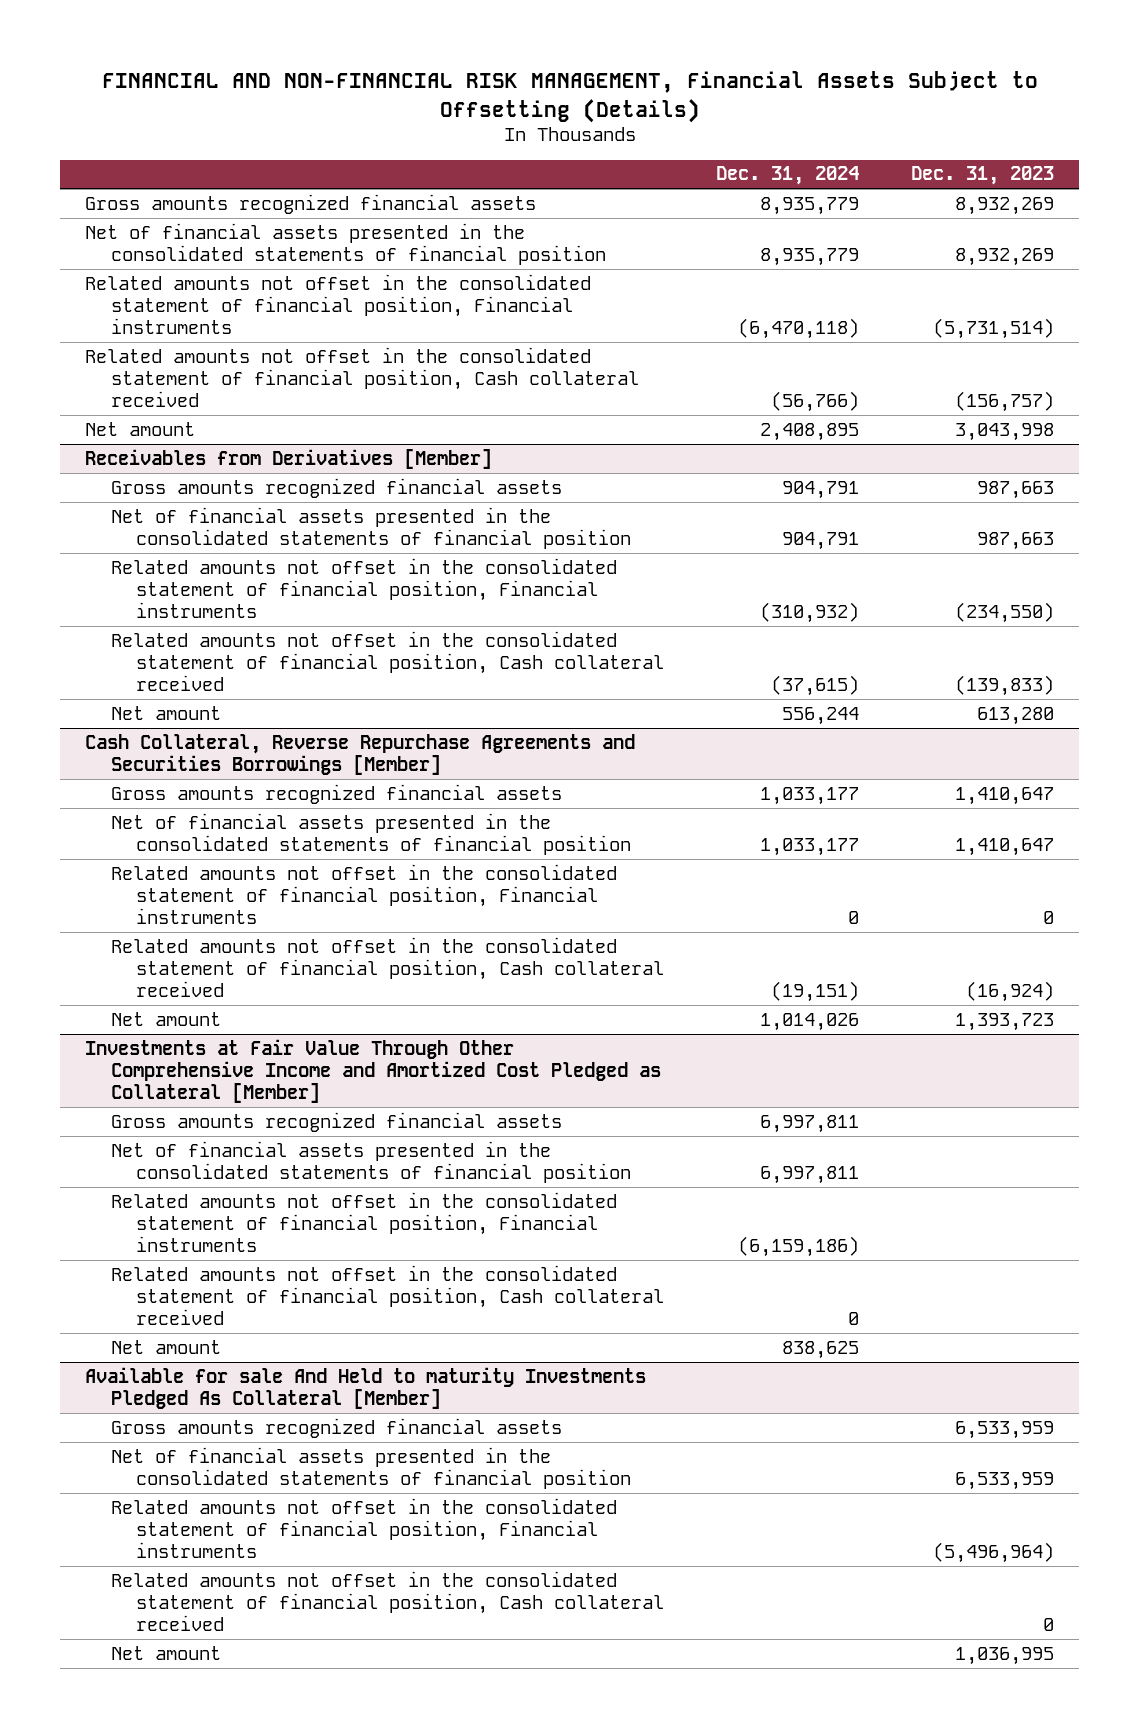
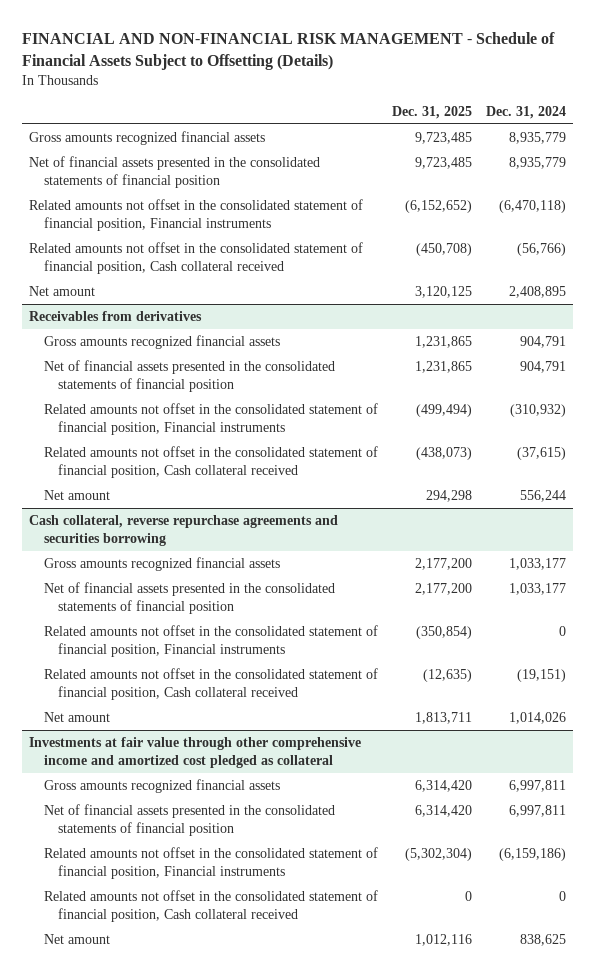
[101,71,1038,123] FINANCIAL AND NON-FINANCIAL RISK MANAGEMENT, Financial Assets Subject to Offsetting (Details) -> [22,31,556,70] FINANCIAL AND NON-FINANCIAL RISK MANAGEMENT - Schedule of Financial Assets Subject to Offsetting (Details)
[910,166,1054,186] Dec. 31, 2023 -> none
none -> [391,105,472,119] Dec. 31, 2025
[85,448,493,469] Receivables from Derivatives [Member] -> [29,310,203,321] Receivables from derivatives
[85,733,636,775] Cash Collateral, Reverse Repurchase Agreements and Securities Borrowings [Member] -> [29,514,339,547] Cash collateral, reverse repurchase agreements and securities borrowing
[85,1038,661,1103] Investments at Fair Value Through Other Comprehensive Income and Amortized Cost Pledged as Collateral [Member] -> [29,736,362,769] Investments at fair value through other comprehensive income and amortized cost pledged as collateral
[85,1366,647,1409] Available for sale And Held to maturity Investments Pledged As Collateral [Member] -> none
[110,1417,562,1438] Gross amounts recognized financial assets -> none
[110,1446,632,1489] Net of financial assets presented in the consolidated statements of financial position -> none
[110,1497,617,1558] Related amounts not offset in the consolidated statement of financial position, Financial instruments -> none
[110,1570,665,1631] Related amounts not offset in the consolidated statement of financial position, Cash collateral received -> none
[110,1645,221,1660] Net amount -> none

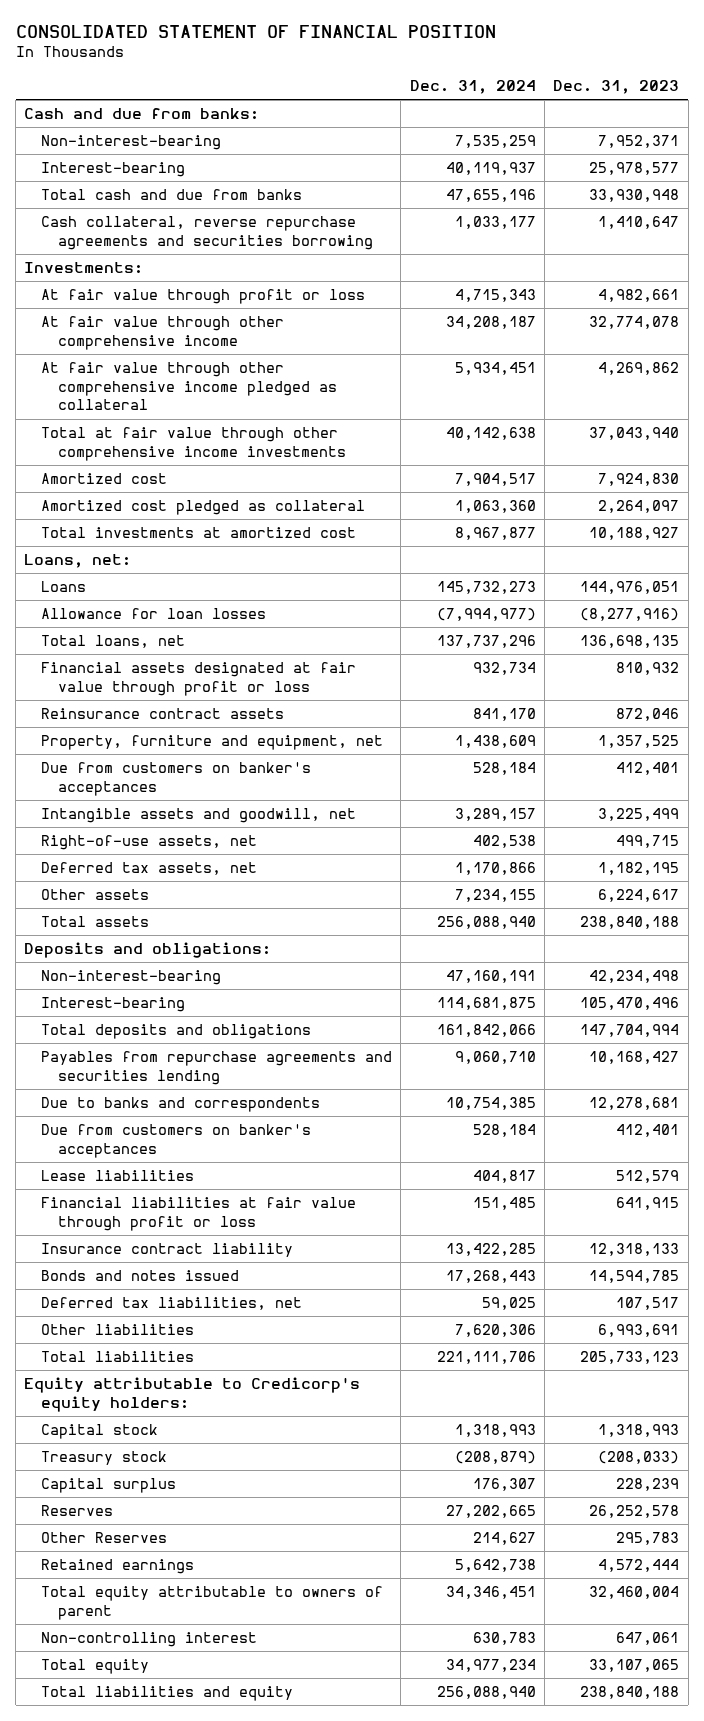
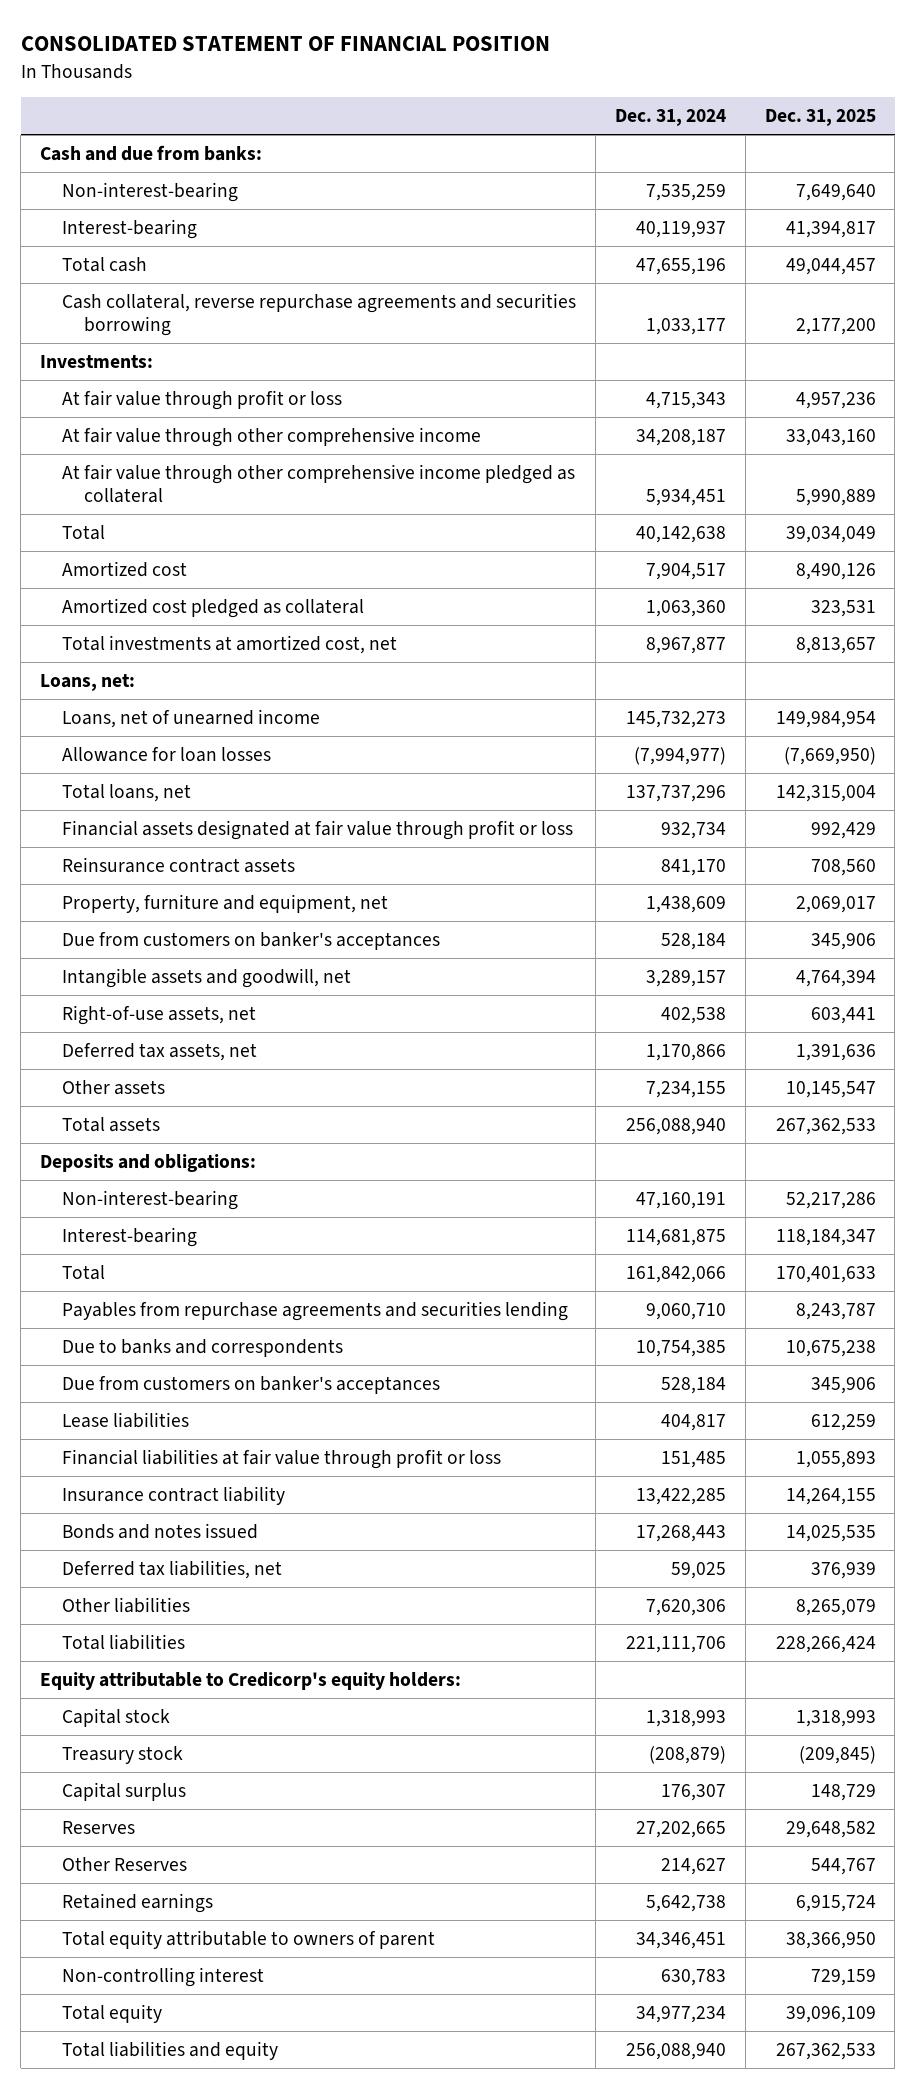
[553,79,680,94] Dec. 31, 2023 -> none
none -> [764,109,876,127] Dec. 31, 2025
[41,189,303,201] Total cash and due from banks -> [62,256,148,272] Total cash
[41,427,346,461] Total at fair value through other comprehensive income investments -> [62,524,106,540] Total
[41,527,357,539] Total investments at amortized cost -> [62,634,398,654] Total investments at amortized cost, net
[41,581,87,593] Loans -> [62,708,321,728] Loans, net of unearned income
[41,1024,312,1040] Total deposits and obligations -> [62,1264,106,1280] Total

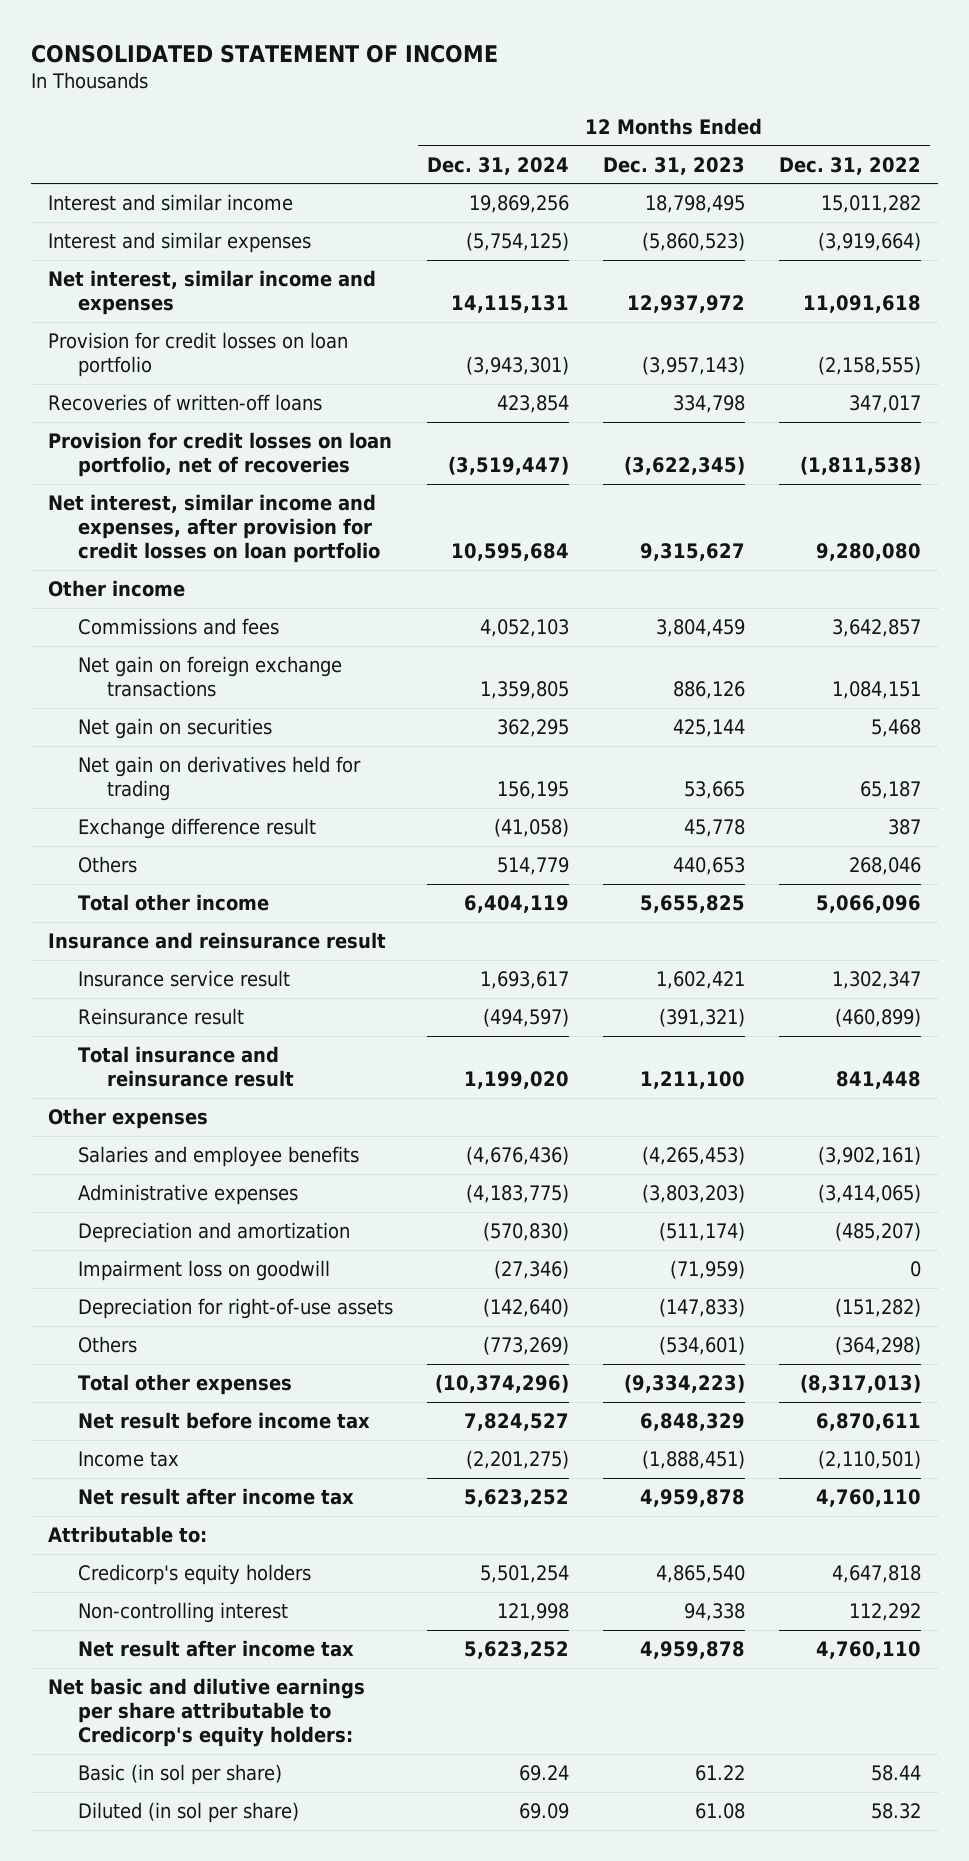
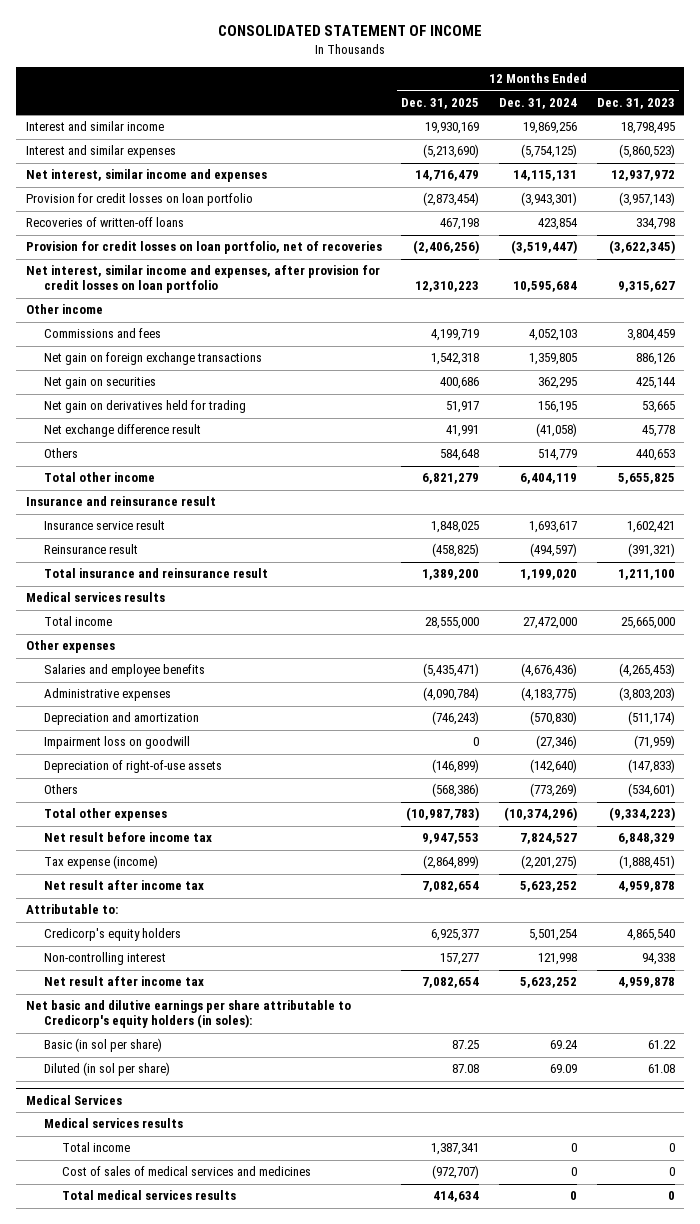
[779,156,922,175] Dec. 31, 2022 -> none
none -> [401,97,480,109] Dec. 31, 2025
[77,818,316,840] Exchange difference result -> [44,424,202,438] Net exchange difference result
none -> [25,592,165,603] Medical services results
none -> [44,616,113,627] Total income
[77,1298,393,1320] Depreciation for right-of-use assets -> [44,760,223,774] Depreciation of right-of-use assets
[77,1451,179,1468] Income tax -> [44,855,159,870] Tax expense (income)
[48,1678,366,1748] Net basic and dilutive earnings per share attributable to Credicorp's equity holders: -> [25,1000,351,1029] Net basic and dilutive earnings per share attributable to Credicorp's equity holders (in soles):
none -> [25,1094,122,1105] Medical Services
none -> [44,1118,184,1129] Medical services results
none -> [62,1142,131,1153] Total income
none -> [62,1166,312,1177] Cost of sales of medical services and medicines
none -> [62,1190,237,1201] Total medical services results

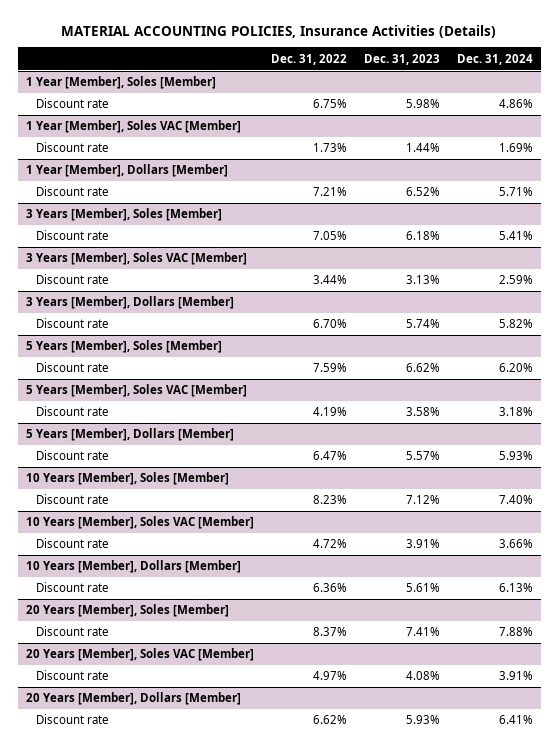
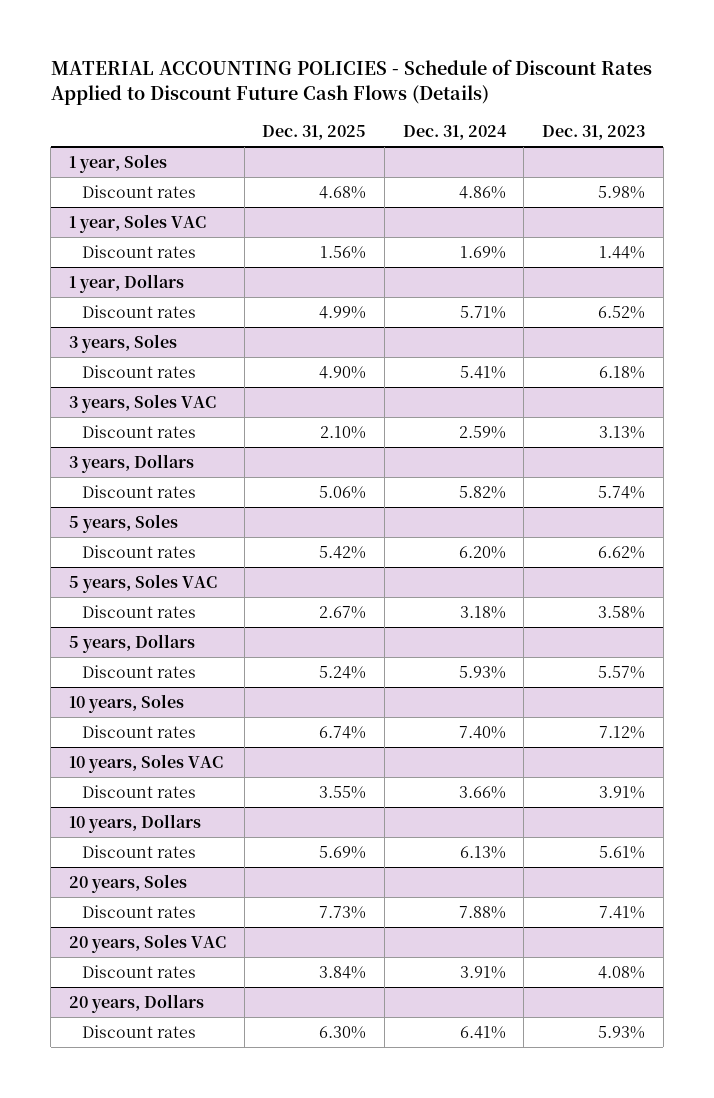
[61,24,497,38] MATERIAL ACCOUNTING POLICIES, Insurance Activities (Details) -> [50,59,652,105] MATERIAL ACCOUNTING POLICIES - Schedule of Discount Rates Applied to Discount Future Cash Flows (Details)
[270,53,347,65] Dec. 31, 2022 -> none
none -> [262,124,367,140] Dec. 31, 2025
[25,76,216,90] 1 Year [Member], Soles [Member] -> [68,153,167,173] 1 year, Soles
[36,98,109,109] Discount rate -> [81,184,196,198] Discount rates
[25,120,241,134] 1 Year [Member], Soles VAC [Member] -> [68,213,206,233] 1 year, Soles VAC
[36,142,109,153] Discount rate -> [81,244,196,258] Discount rates
[25,164,228,178] 1 Year [Member], Dollars [Member] -> [68,273,184,293] 1 year, Dollars
[36,186,109,197] Discount rate -> [81,304,196,318] Discount rates
[25,208,222,222] 3 Years [Member], Soles [Member] -> [68,333,177,353] 3 years, Soles
[36,230,109,241] Discount rate -> [81,364,196,378] Discount rates
[25,252,247,266] 3 Years [Member], Soles VAC [Member] -> [68,393,216,413] 3 years, Soles VAC
[36,274,109,285] Discount rate -> [81,424,196,438] Discount rates
[25,296,234,310] 3 Years [Member], Dollars [Member] -> [68,453,194,473] 3 years, Dollars
[36,318,109,329] Discount rate -> [81,484,196,498] Discount rates
[25,340,222,354] 5 Years [Member], Soles [Member] -> [68,513,178,533] 5 years, Soles
[36,362,109,373] Discount rate -> [81,544,196,558] Discount rates
[25,384,247,398] 5 Years [Member], Soles VAC [Member] -> [68,573,217,593] 5 years, Soles VAC
[36,406,109,417] Discount rate -> [81,604,196,618] Discount rates
[25,428,234,442] 5 Years [Member], Dollars [Member] -> [68,633,195,653] 5 years, Dollars
[36,450,109,461] Discount rate -> [81,664,196,678] Discount rates
[25,472,229,486] 10 Years [Member], Soles [Member] -> [68,693,184,713] 10 years, Soles
[36,494,109,505] Discount rate -> [81,724,196,738] Discount rates
[25,516,254,530] 10 Years [Member], Soles VAC [Member] -> [68,753,223,773] 10 years, Soles VAC
[36,538,109,549] Discount rate -> [81,784,196,798] Discount rates
[25,560,241,574] 10 Years [Member], Dollars [Member] -> [68,813,201,833] 10 years, Dollars
[36,582,109,593] Discount rate -> [81,844,196,858] Discount rates
[25,604,229,618] 20 Years [Member], Soles [Member] -> [68,873,187,893] 20 years, Soles
[36,626,109,637] Discount rate -> [81,904,196,918] Discount rates
[25,648,254,662] 20 Years [Member], Soles VAC [Member] -> [68,933,226,953] 20 years, Soles VAC
[36,670,109,681] Discount rate -> [81,964,196,978] Discount rates
[25,692,241,706] 20 Years [Member], Dollars [Member] -> [68,993,204,1013] 20 years, Dollars
[36,714,109,725] Discount rate -> [81,1024,196,1038] Discount rates

